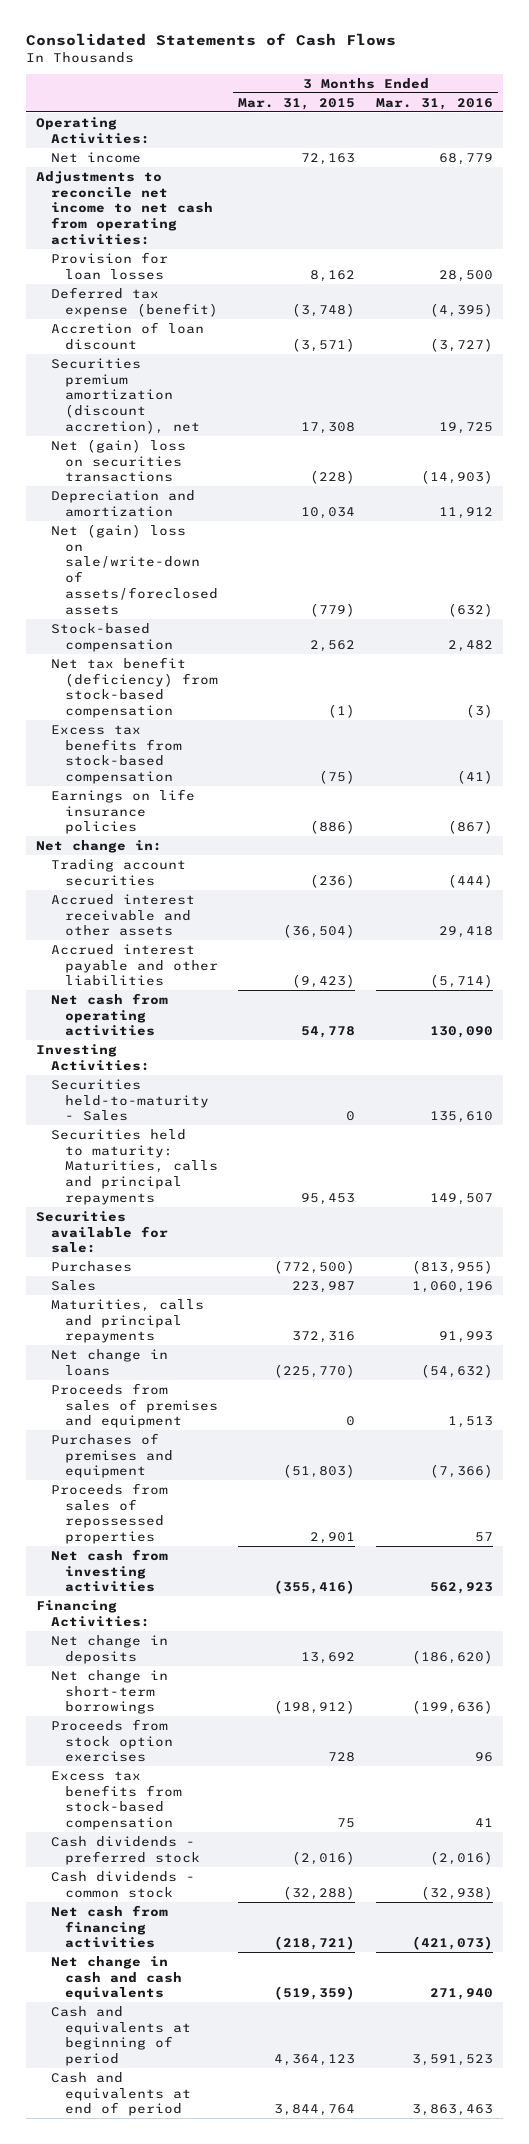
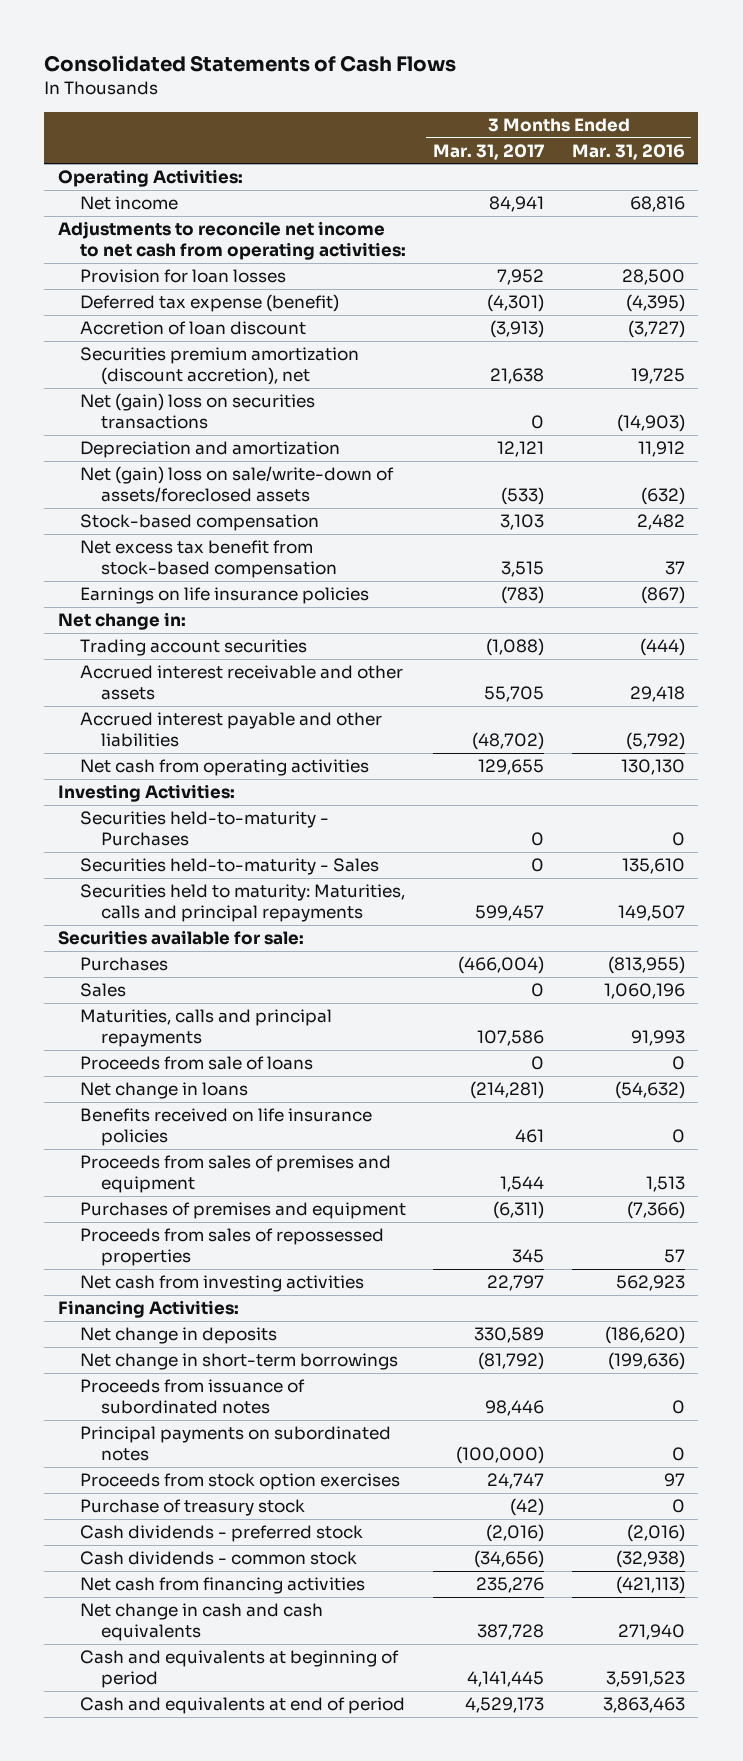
[238,97,356,110] Mar. 31, 2015 -> none
none -> [433,143,545,160] Mar. 31, 2017
[438,152,493,165] 68,779 -> [629,196,685,213] 68,816
[50,656,219,719] Net tax benefit (deficiency) from stock-based compensation -> none
[50,724,183,785] Excess tax benefits from stock-based compensation -> [79,540,338,579] Net excess tax benefit from stock-based compensation
[456,770,493,785] (41) -> [664,561,685,576] 37
[429,974,493,989] (5,714) -> [625,732,685,751] (5,792)
[429,1026,493,1039] 130,090 -> [620,759,685,776] 130,130
none -> [79,811,329,847] Securities held-to-maturity - Purchases
none -> [79,1056,313,1071] Proceeds from sale of loans
none -> [79,1108,372,1147] Benefits received on life insurance policies
[50,1770,183,1831] Excess tax benefits from stock-based compensation -> none
none -> [79,1379,305,1415] Proceeds from issuance of subordinated notes
none -> [79,1426,391,1462] Principal payments on subordinated notes
[474,1752,493,1763] 96 -> [663,1473,685,1488] 97
none -> [79,1499,305,1517] Purchase of treasury stock
[411,1936,493,1951] (421,073) -> [615,1576,685,1595] (421,113)

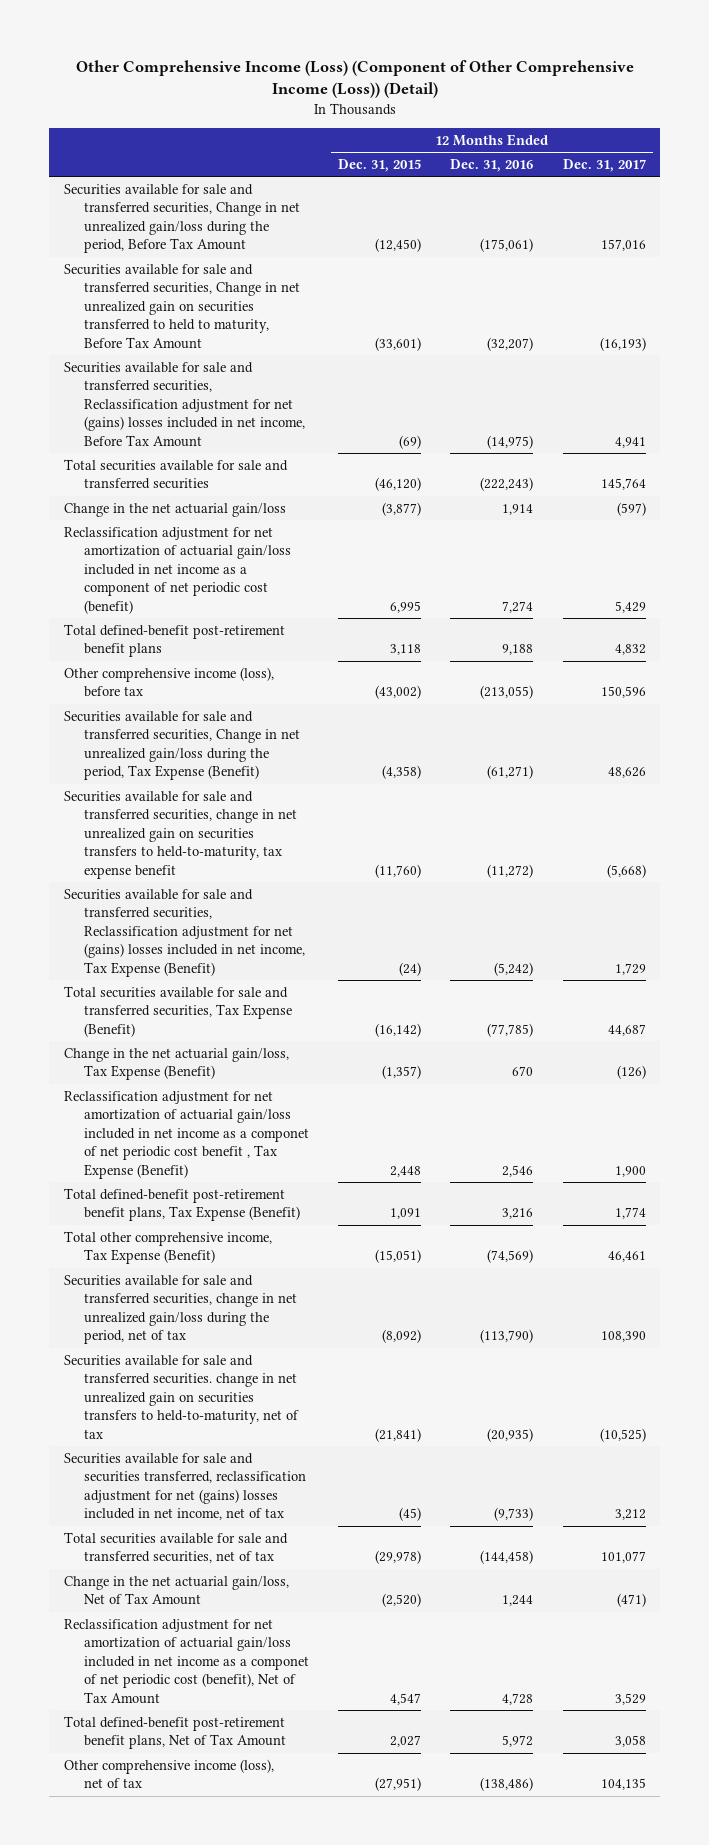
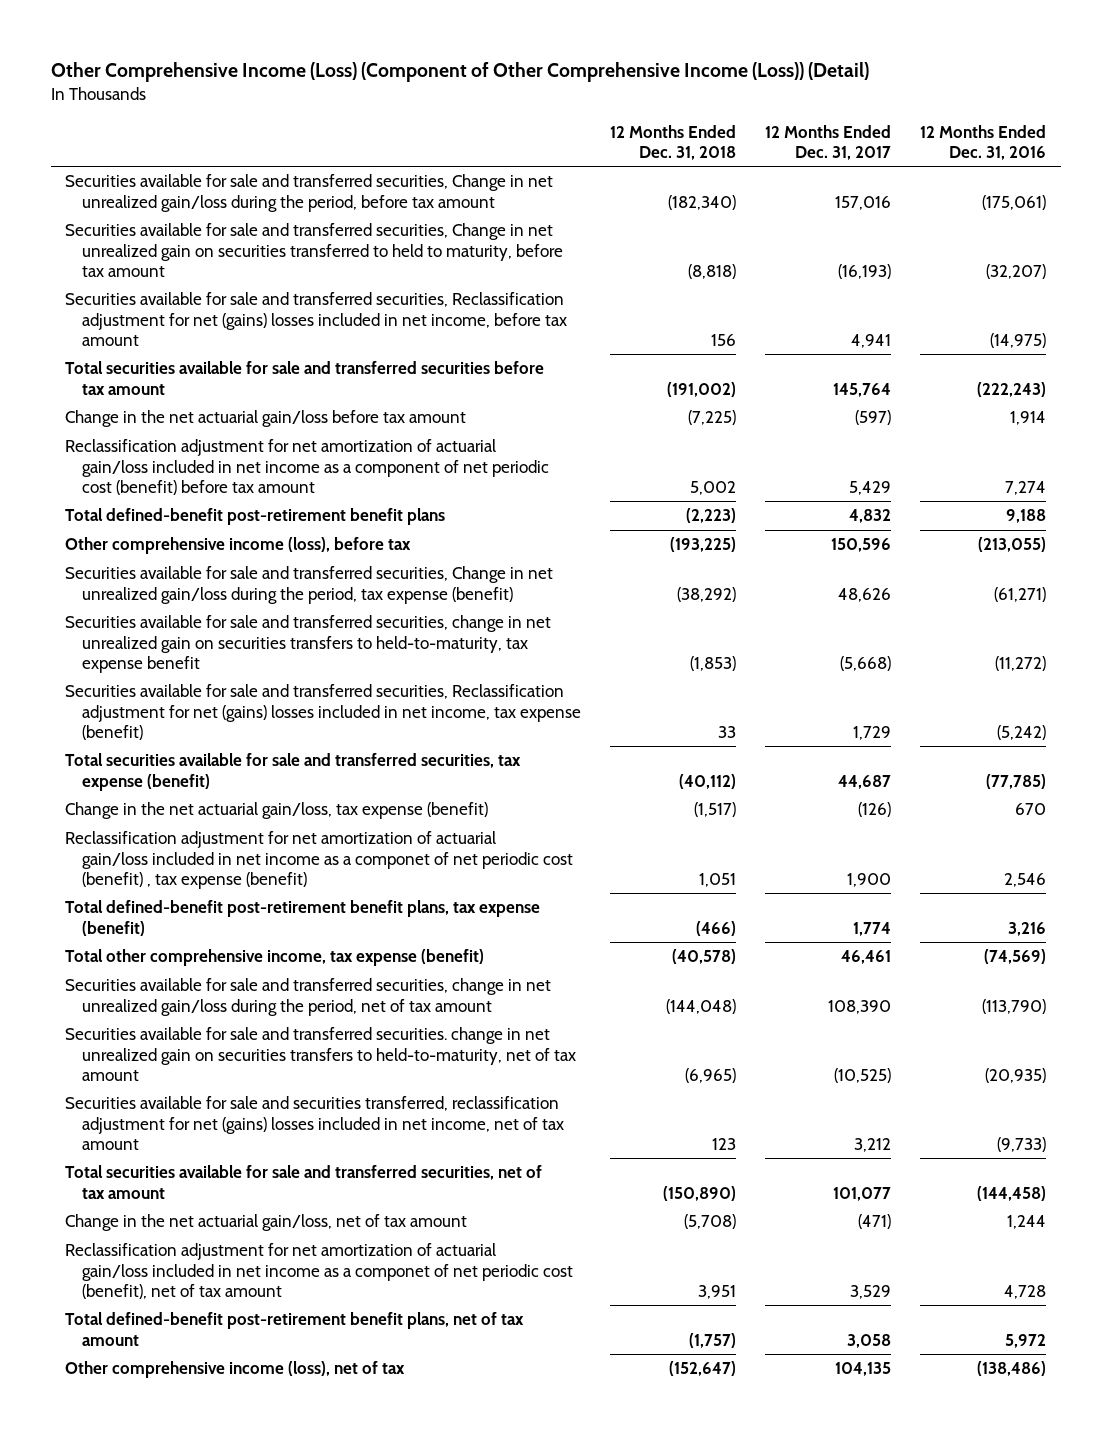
[338,159,422,173] Dec. 31, 2015 -> none
none -> [609,124,736,160] 12 Months Ended Dec. 31, 2018
[63,183,300,254] Securities available for sale and transferred securities, Change in net unrealized gain/loss during the period, Before Tax Amount -> [65,174,554,212] Securities available for sale and transferred securities, Change in net unrealized gain/loss during the period, before tax amount
[63,263,300,349] Securities available for sale and transferred securities, Change in net unrealized gain on securities transferred to held to maturity, Before Tax Amount -> [65,223,563,277] Securities available for sale and transferred securities, Change in net unrealized gain on securities transferred to held to maturity, before tax amount
[63,361,305,447] Securities available for sale and transferred securities, Reclassification adjustment for net (gains) losses included in net income, Before Tax Amount -> [65,292,567,346] Securities available for sale and transferred securities, Reclassification adjustment for net (gains) losses included in net income, before tax amount
[63,458,288,490] Total securities available for sale and transferred securities -> [65,361,545,395] Total securities available for sale and transferred securities before tax amount
[63,502,286,517] Change in the net actuarial gain/loss -> [65,410,467,428] Change in the net actuarial gain/loss before tax amount
[63,526,291,614] Reclassification adjustment for net amortization of actuarial gain/loss included in net income as a component of net periodic cost (benefit) -> [65,439,549,495] Reclassification adjustment for net amortization of actuarial gain/loss included in net income as a component of net periodic cost (benefit) before tax amount
[63,710,300,781] Securities available for sale and transferred securities, Change in net unrealized gain/loss during the period, Tax Expense (Benefit) -> [65,566,554,604] Securities available for sale and transferred securities, Change in net unrealized gain/loss during the period, tax expense (benefit)
[63,888,305,977] Securities available for sale and transferred securities, Reclassification adjustment for net (gains) losses included in net income, Tax Expense (Benefit) -> [65,684,581,740] Securities available for sale and transferred securities, Reclassification adjustment for net (gains) losses included in net income, tax expense (benefit)
[63,985,292,1037] Total securities available for sale and transferred securities, Tax Expense (Benefit) -> [65,753,522,791] Total securities available for sale and transferred securities, tax expense (benefit)
[63,1047,289,1081] Change in the net actuarial gain/loss, Tax Expense (Benefit) -> [65,802,489,820] Change in the net actuarial gain/loss, tax expense (benefit)
[63,1090,309,1179] Reclassification adjustment for net amortization of actuarial gain/loss included in net income as a componet of net periodic cost benefit , Tax Expense (Benefit) -> [65,831,573,889] Reclassification adjustment for net amortization of actuarial gain/loss included in net income as a componet of net periodic cost (benefit) , tax expense (benefit)
[63,1187,300,1222] Total defined-benefit post-retirement benefit plans, Tax Expense (Benefit) -> [65,900,541,936] Total defined-benefit post-retirement benefit plans, tax expense (benefit)
[63,1230,272,1265] Total other comprehensive income, Tax Expense (Benefit) -> [65,949,485,967] Total other comprehensive income, tax expense (benefit)
[63,1274,297,1345] Securities available for sale and transferred securities, change in net unrealized gain/loss during the period, net of tax -> [65,978,552,1016] Securities available for sale and transferred securities, change in net unrealized gain/loss during the period, net of tax amount
[63,1354,299,1439] Securities available for sale and transferred securities. change in net unrealized gain on securities transfers to held-to-maturity, net of tax -> [65,1027,576,1081] Securities available for sale and transferred securities. change in net unrealized gain on securities transfers to held-to-maturity, net of tax amount
[63,1452,306,1521] Securities available for sale and securities transferred, reclassification adjustment for net (gains) losses included in net income, net of tax -> [65,1096,564,1150] Securities available for sale and securities transferred, reclassification adjustment for net (gains) losses included in net income, net of tax amount
[63,1531,288,1564] Total securities available for sale and transferred securities, net of tax -> [65,1165,543,1199] Total securities available for sale and transferred securities, net of tax amount
[63,1575,289,1606] Change in the net actuarial gain/loss, Net of Tax Amount -> [65,1214,468,1232] Change in the net actuarial gain/loss, net of tax amount
[63,1618,309,1704] Reclassification adjustment for net amortization of actuarial gain/loss included in net income as a componet of net periodic cost (benefit), Net of Tax Amount -> [65,1243,573,1299] Reclassification adjustment for net amortization of actuarial gain/loss included in net income as a componet of net periodic cost (benefit), net of tax amount
[63,1715,286,1750] Total defined-benefit post-retirement benefit plans, Net of Tax Amount -> [65,1312,525,1346] Total defined-benefit post-retirement benefit plans, net of tax amount

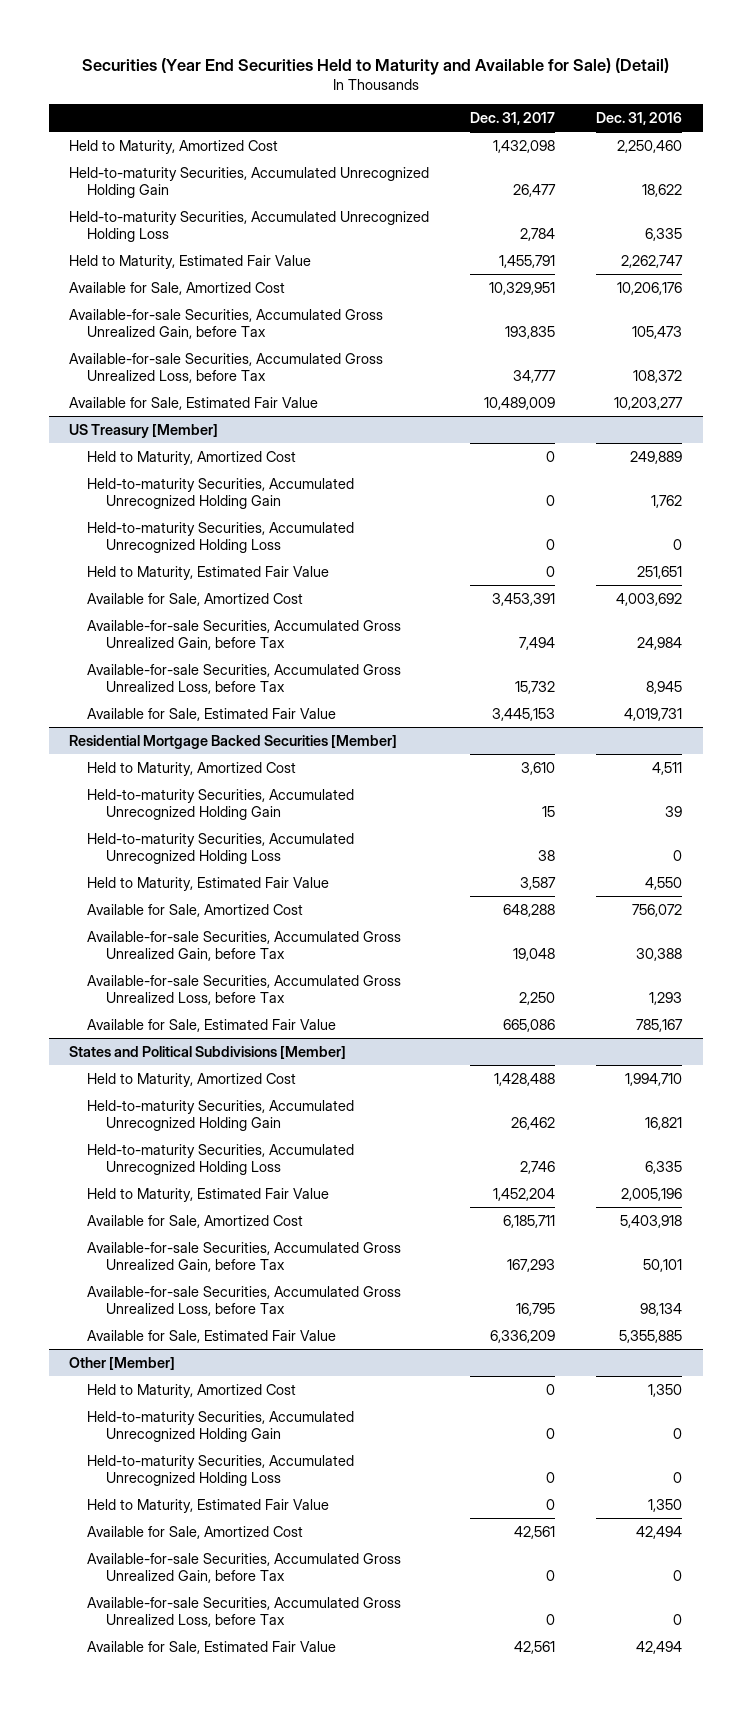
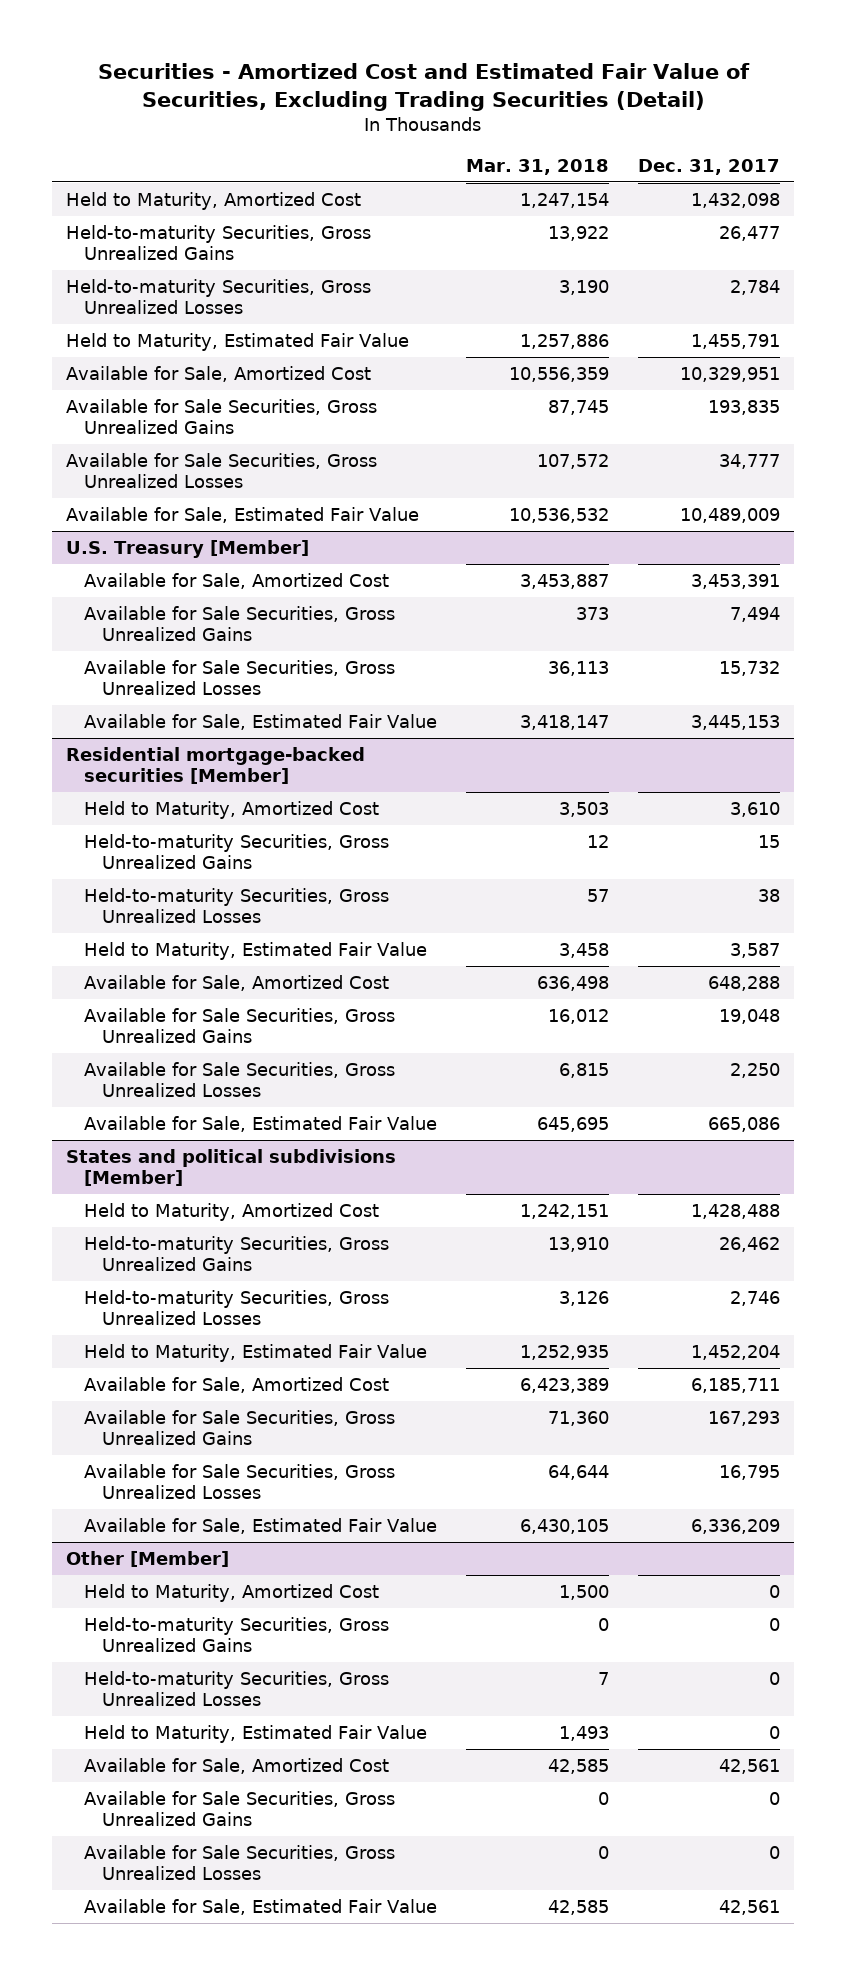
[81,57,669,75] Securities (Year End Securities Held to Maturity and Available for Sale) (Detail) -> [97,63,750,111] Securities - Amortized Cost and Estimated Fair Value of Securities, Excluding Trading Securities (Detail)
[596,112,683,126] Dec. 31, 2016 -> none
none -> [465,158,609,175] Mar. 31, 2018
[69,166,430,198] Held-to-maturity Securities, Accumulated Unrecognized Holding Gain -> [66,225,372,261] Held-to-maturity Securities, Gross Unrealized Gains
[69,210,430,242] Held-to-maturity Securities, Accumulated Unrecognized Holding Loss -> [66,279,372,315] Held-to-maturity Securities, Gross Unrealized Losses
[69,308,384,339] Available-for-sale Securities, Accumulated Gross Unrealized Gain, before Tax -> [66,399,378,435] Available for Sale Securities, Gross Unrealized Gains
[69,352,384,383] Available-for-sale Securities, Accumulated Gross Unrealized Loss, before Tax -> [66,453,378,489] Available for Sale Securities, Gross Unrealized Losses
[87,450,297,465] Held to Maturity, Amortized Cost -> none
[87,477,355,509] Held-to-maturity Securities, Accumulated Unrecognized Holding Gain -> none
[87,521,355,553] Held-to-maturity Securities, Accumulated Unrecognized Holding Loss -> none
[87,565,330,580] Held to Maturity, Estimated Fair Value -> none
[69,423,219,438] US Treasury [Member] -> [66,540,310,559] U.S. Treasury [Member]
[87,619,402,650] Available-for-sale Securities, Accumulated Gross Unrealized Gain, before Tax -> [84,606,396,642] Available for Sale Securities, Gross Unrealized Gains
[87,663,402,694] Available-for-sale Securities, Accumulated Gross Unrealized Loss, before Tax -> [84,660,396,696] Available for Sale Securities, Gross Unrealized Losses
[69,734,398,749] Residential Mortgage Backed Securities [Member] -> [66,747,366,785] Residential mortgage-backed securities [Member]
[87,788,355,820] Held-to-maturity Securities, Accumulated Unrecognized Holding Gain -> [84,834,390,870] Held-to-maturity Securities, Gross Unrealized Gains
[87,832,355,864] Held-to-maturity Securities, Accumulated Unrecognized Holding Loss -> [84,888,390,924] Held-to-maturity Securities, Gross Unrealized Losses
[87,930,402,961] Available-for-sale Securities, Accumulated Gross Unrealized Gain, before Tax -> [84,1008,396,1044] Available for Sale Securities, Gross Unrealized Gains
[87,974,402,1005] Available-for-sale Securities, Accumulated Gross Unrealized Loss, before Tax -> [84,1062,396,1098] Available for Sale Securities, Gross Unrealized Losses
[69,1045,347,1059] States and Political Subdivisions [Member] -> [66,1149,397,1187] States and political subdivisions [Member]
[87,1099,355,1131] Held-to-maturity Securities, Accumulated Unrecognized Holding Gain -> [84,1236,390,1272] Held-to-maturity Securities, Gross Unrealized Gains
[87,1143,355,1175] Held-to-maturity Securities, Accumulated Unrecognized Holding Loss -> [84,1290,390,1326] Held-to-maturity Securities, Gross Unrealized Losses
[87,1241,402,1272] Available-for-sale Securities, Accumulated Gross Unrealized Gain, before Tax -> [84,1410,396,1446] Available for Sale Securities, Gross Unrealized Gains
[87,1285,402,1316] Available-for-sale Securities, Accumulated Gross Unrealized Loss, before Tax -> [84,1464,396,1500] Available for Sale Securities, Gross Unrealized Losses
[87,1410,355,1442] Held-to-maturity Securities, Accumulated Unrecognized Holding Gain -> [84,1617,390,1653] Held-to-maturity Securities, Gross Unrealized Gains
[87,1454,355,1486] Held-to-maturity Securities, Accumulated Unrecognized Holding Loss -> [84,1671,390,1707] Held-to-maturity Securities, Gross Unrealized Losses
[87,1552,402,1583] Available-for-sale Securities, Accumulated Gross Unrealized Gain, before Tax -> [84,1791,396,1827] Available for Sale Securities, Gross Unrealized Gains
[87,1596,402,1627] Available-for-sale Securities, Accumulated Gross Unrealized Loss, before Tax -> [84,1845,396,1881] Available for Sale Securities, Gross Unrealized Losses

